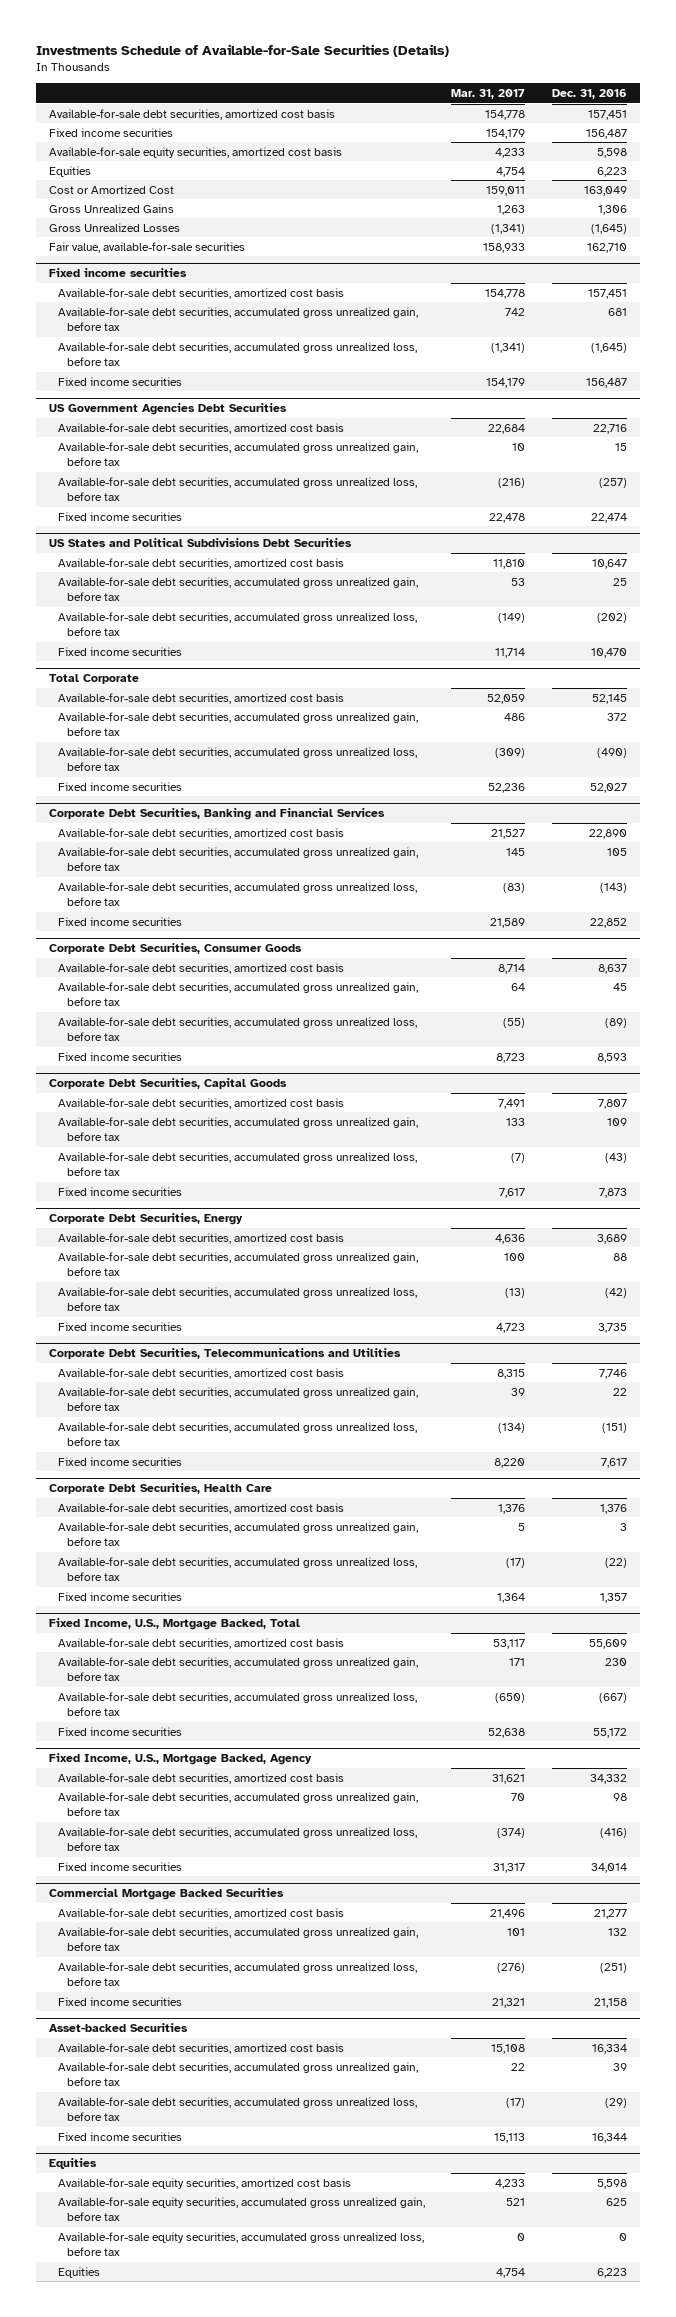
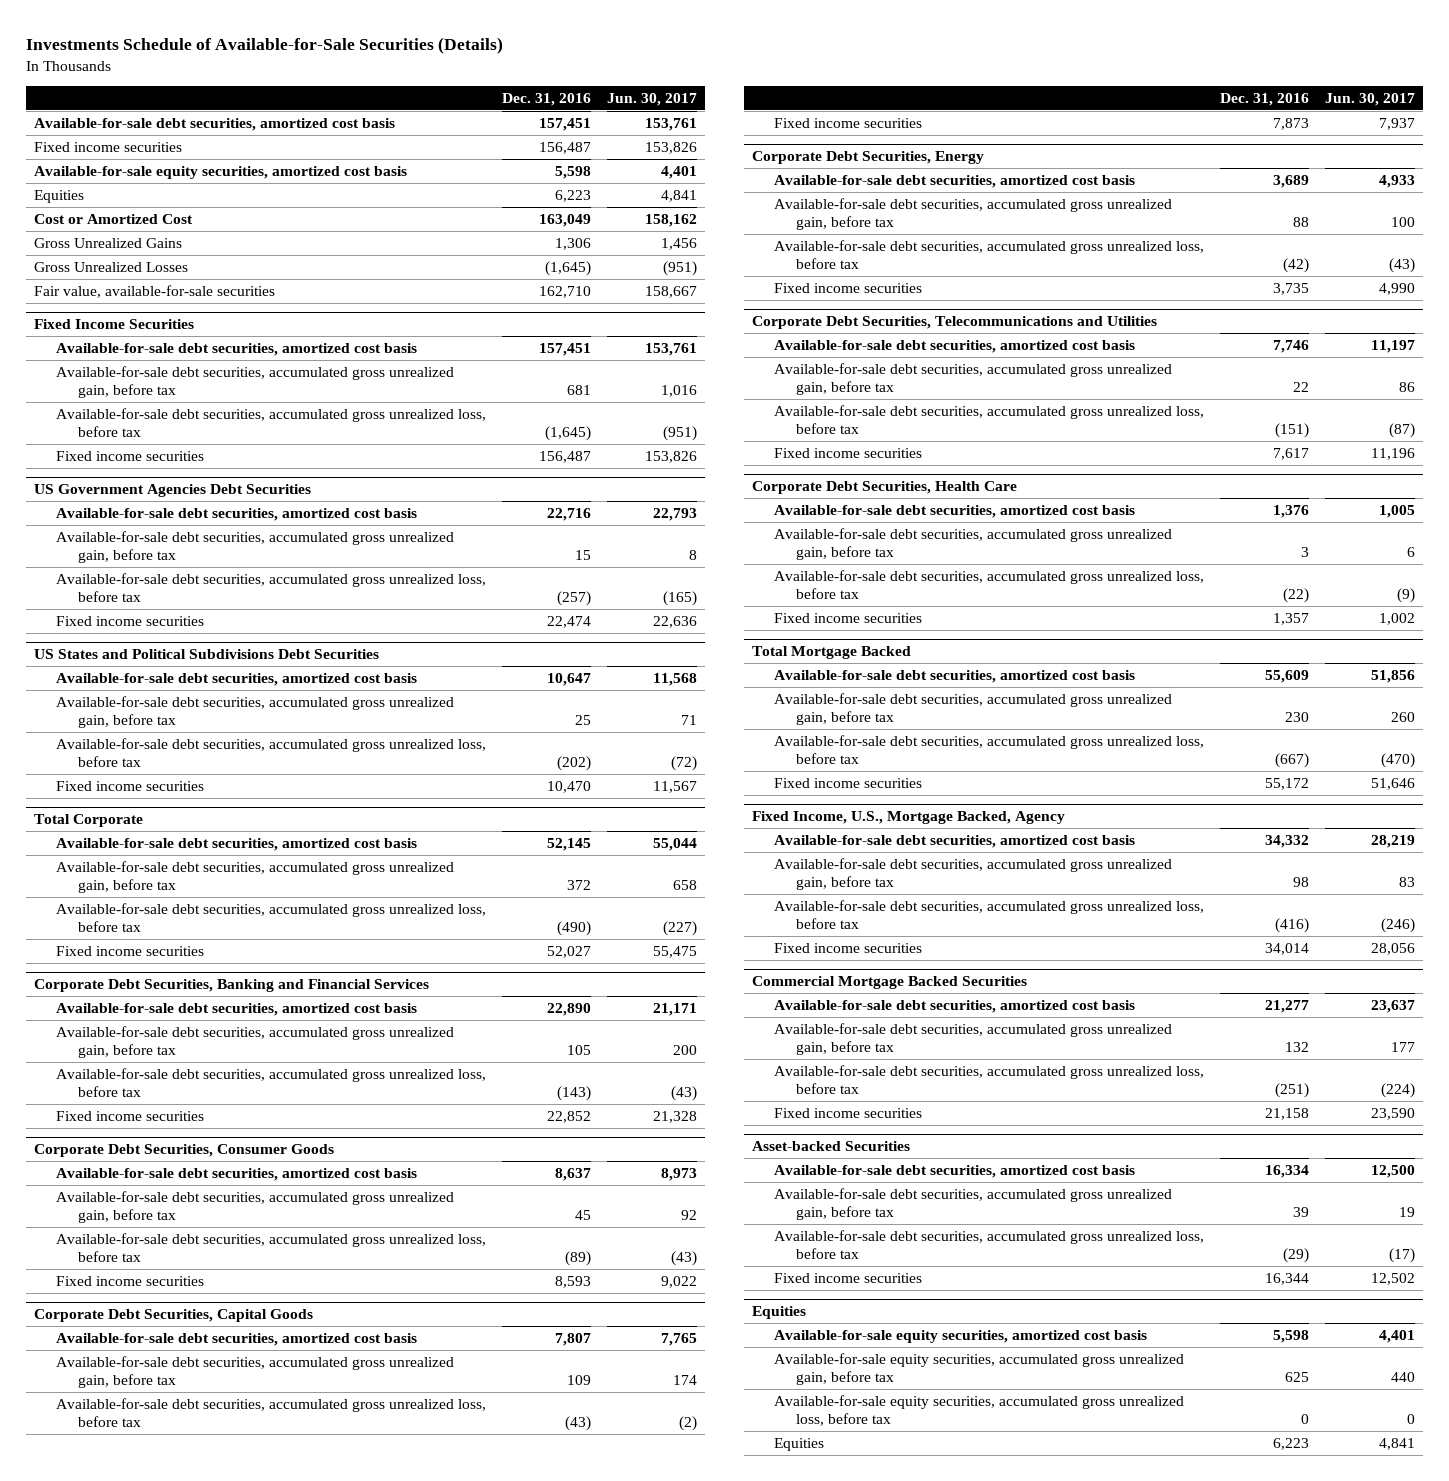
[451,89,526,100] Mar. 31, 2017 -> none
none -> [607,92,698,106] Jun. 30, 2017
[49,268,188,278] Fixed income securities -> [34,319,195,330] Fixed Income Securities
[49,1618,301,1631] Fixed Income, U.S., Mortgage Backed, Total -> [752,646,912,660] Total Mortgage Backed

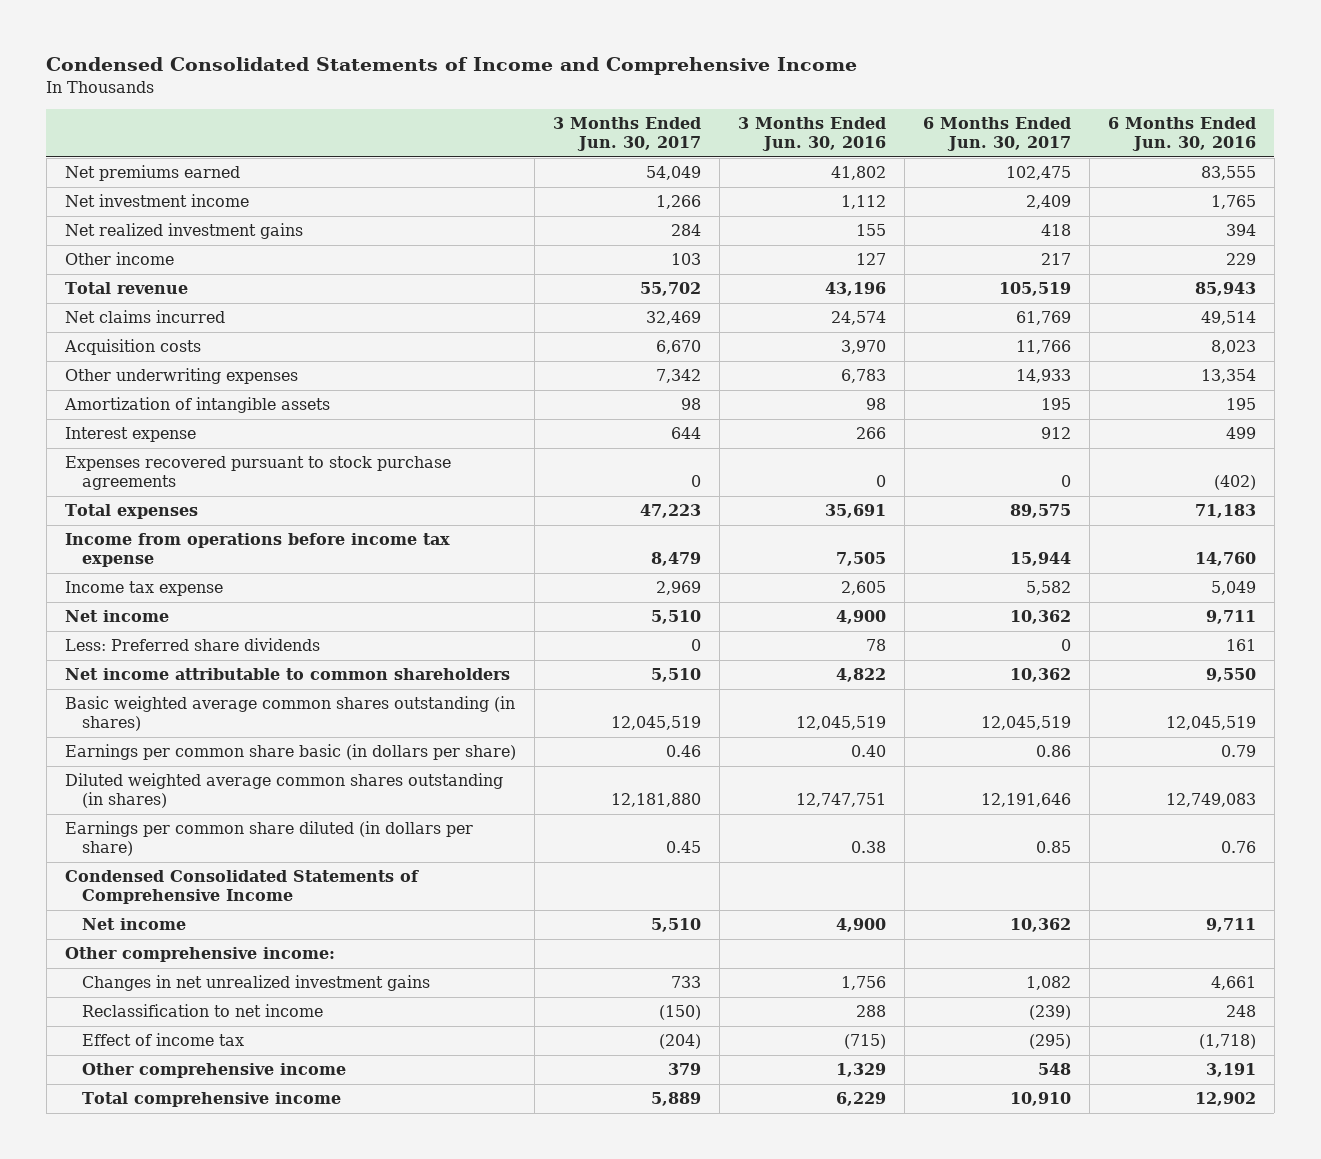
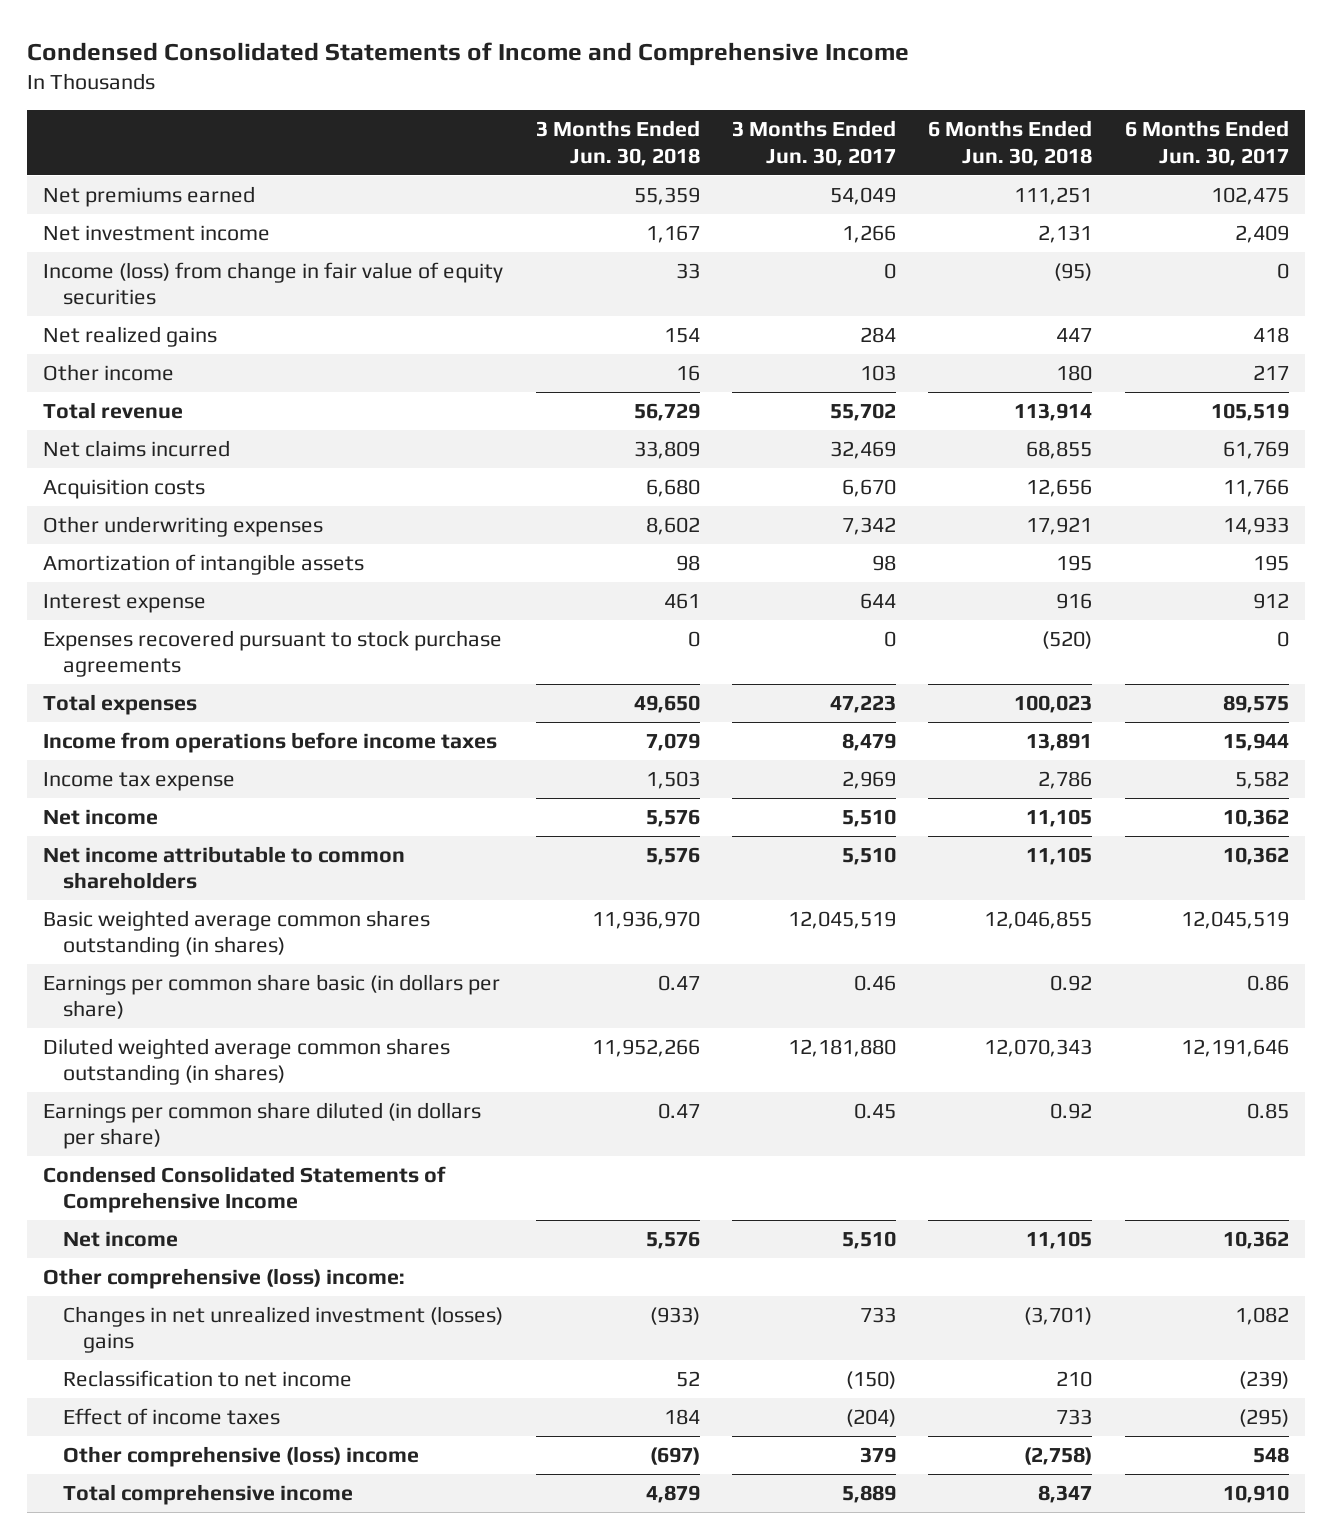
[737,117,886,151] 3 Months Ended Jun. 30, 2016 -> none
[1107,117,1256,151] 6 Months Ended Jun. 30, 2016 -> none
none -> [535,120,700,166] 3 Months Ended Jun. 30, 2018
none -> [928,120,1093,166] 6 Months Ended Jun. 30, 2018
none -> [43,261,504,306] Income (loss) from change in fair value of equity securities
[64,223,303,240] Net realized investment gains -> [43,325,218,347] Net realized gains
[64,533,450,567] Income from operations before income tax expense -> [43,731,498,753] Income from operations before income taxes
[64,638,320,652] Less: Preferred share dividends -> none
[64,947,335,963] Other comprehensive income: -> [43,1267,406,1289] Other comprehensive (loss) income:
[81,975,430,992] Changes in net unrealized investment gains -> [63,1305,504,1354] Changes in net unrealized investment (losses) gains
[81,1033,244,1047] Effect of income tax -> [63,1407,281,1425] Effect of income taxes
[81,1063,346,1079] Other comprehensive income -> [63,1445,420,1467] Other comprehensive (loss) income

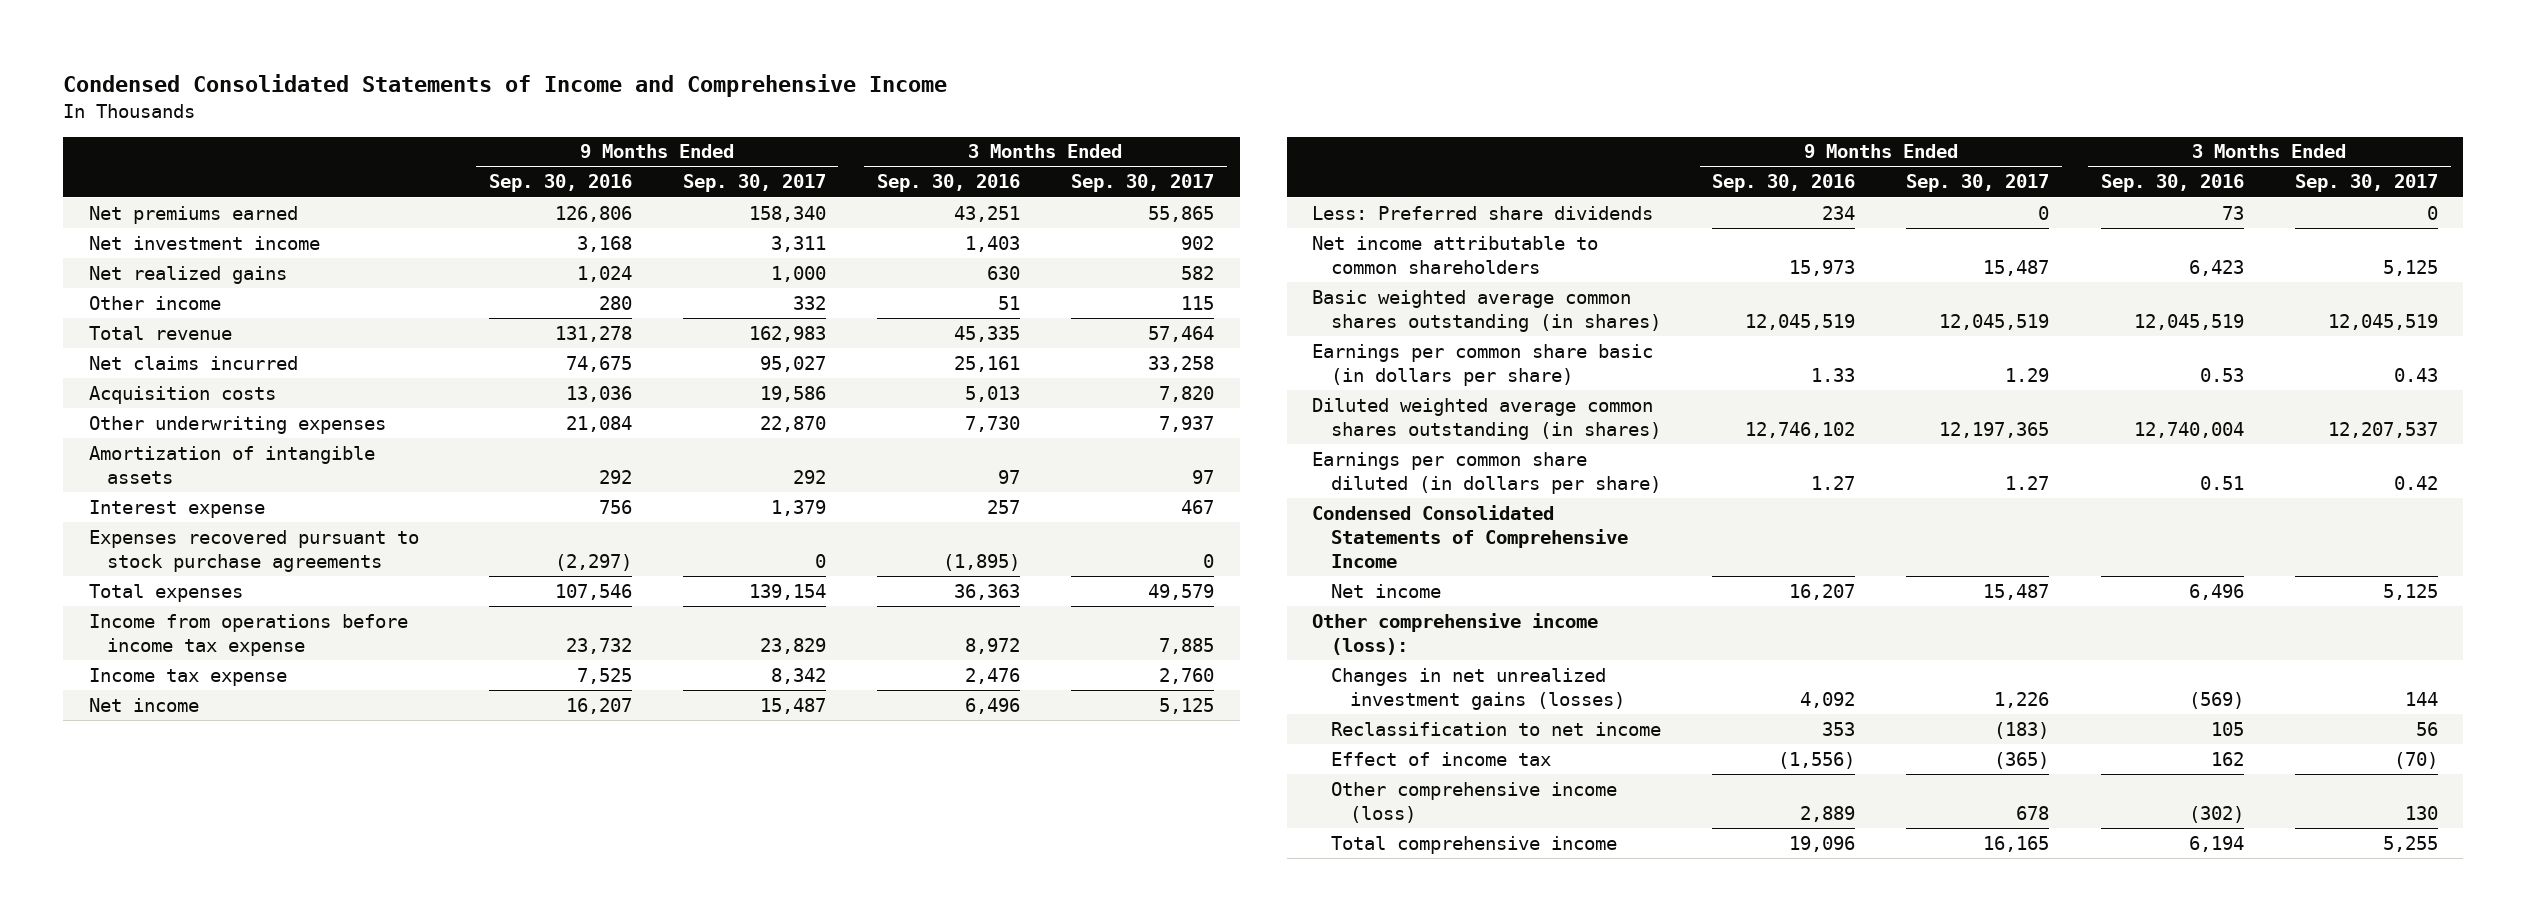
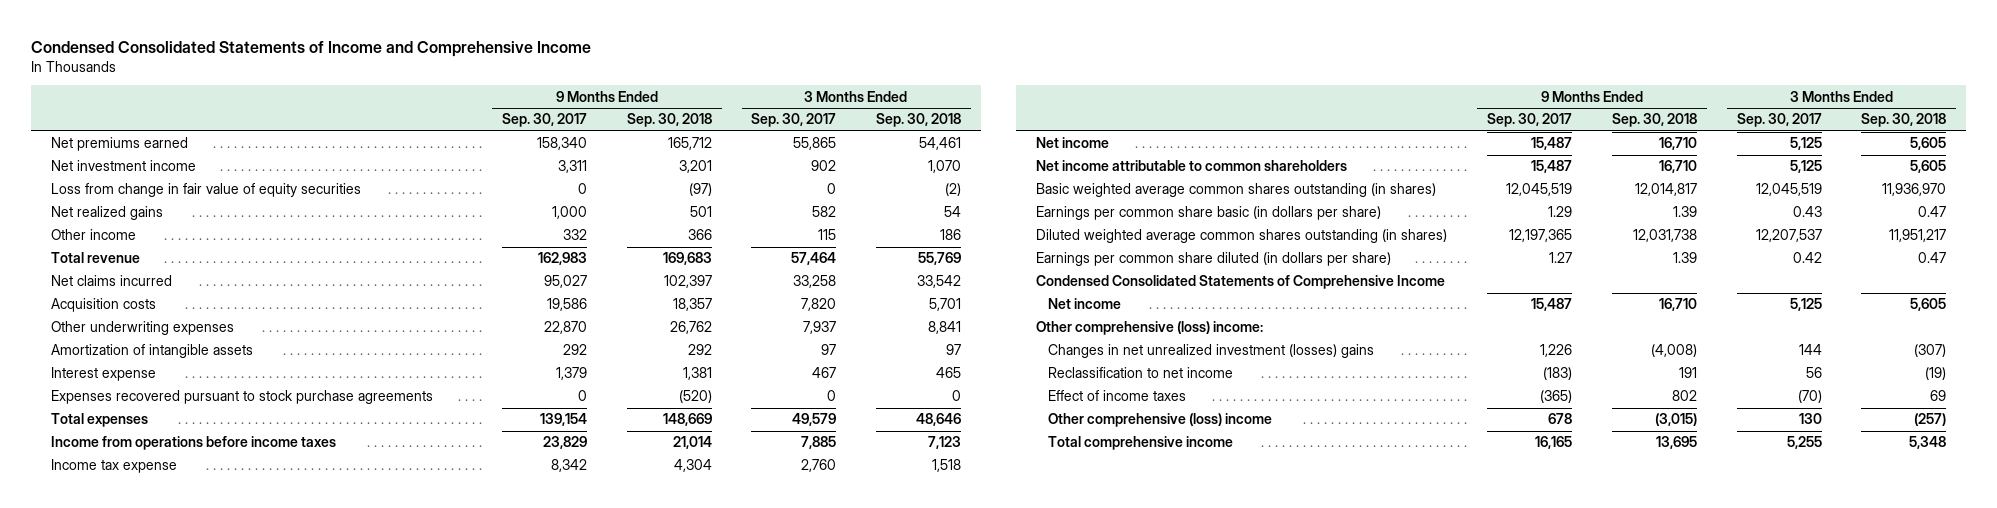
[488,174,632,193] Sep. 30, 2016 -> none
[876,174,1020,193] Sep. 30, 2016 -> none
none -> [626,113,712,128] Sep. 30, 2018
none -> [876,113,962,128] Sep. 30, 2018
none -> [50,183,361,198] Loss from change in fair value of equity securities
[88,613,408,656] Income from operations before income tax expense -> [50,436,336,451] Income from operations before income taxes
[1312,205,1654,220] Less: Preferred share dividends -> none
[1312,612,1599,655] Other comprehensive income (loss): -> [1036,321,1264,336] Other comprehensive (loss) income:
[1331,667,1625,710] Changes in net unrealized investment gains (losses) -> [1048,344,1375,359] Changes in net unrealized investment (losses) gains
[1331,751,1552,766] Effect of income tax -> [1048,390,1187,402] Effect of income taxes
[1331,781,1618,823] Other comprehensive income (loss) -> [1048,413,1273,428] Other comprehensive (loss) income

